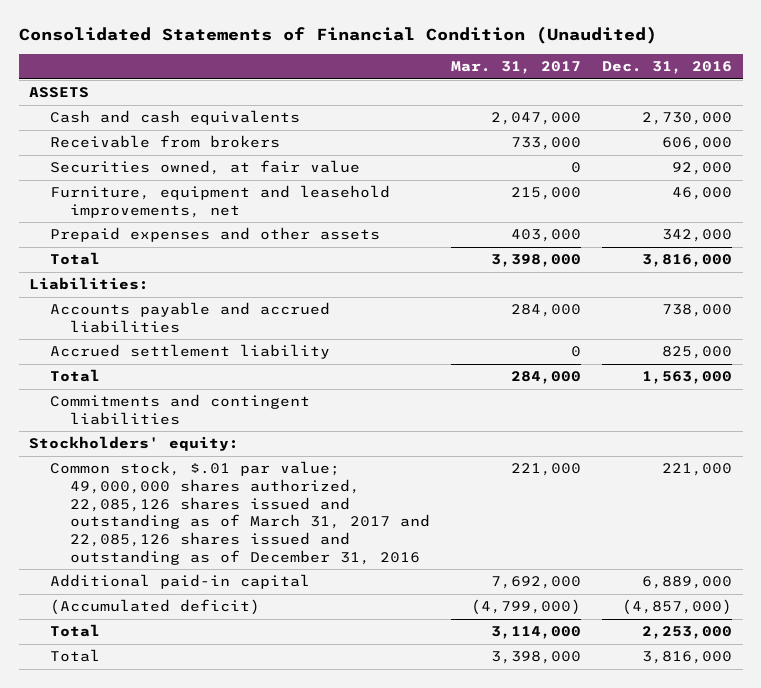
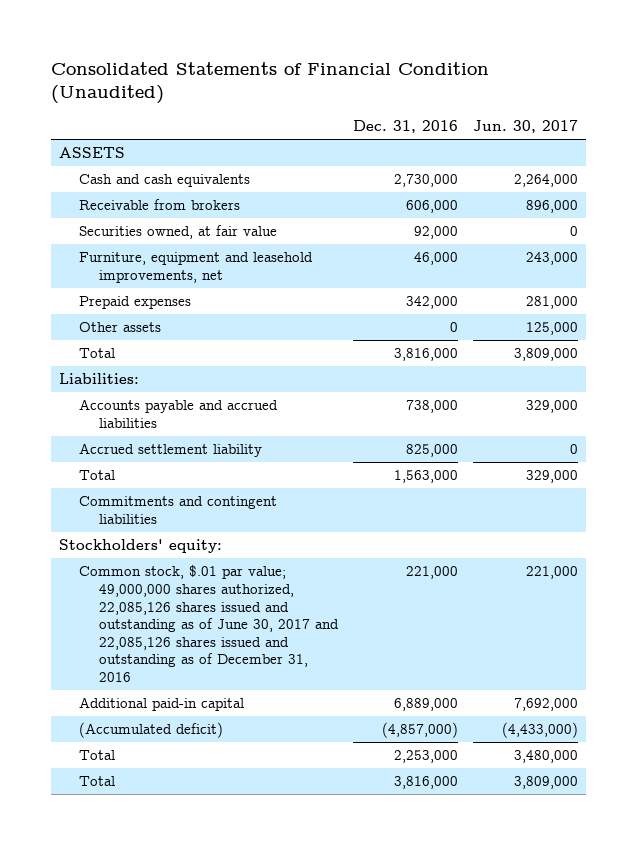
[451,61,582,75] Mar. 31, 2017 -> none
none -> [473,120,579,134] Jun. 30, 2017
[49,227,380,243] Prepaid expenses and other assets -> [78,296,191,310] Prepaid expenses
none -> [78,322,161,333] Other assets
[49,461,431,565] Common stock, $.01 par value; 49,000,000 shares authorized, 22,085,126 shares issued and outstanding as of March 31, 2017 and 22,085,126 shares issued and outstanding as of December 31, 2016 -> [78,565,339,682] Common stock, $.01 par value; 49,000,000 shares authorized, 22,085,126 shares issued and outstanding as of June 30, 2017 and 22,085,126 shares issued and outstanding as of December 31, 2016

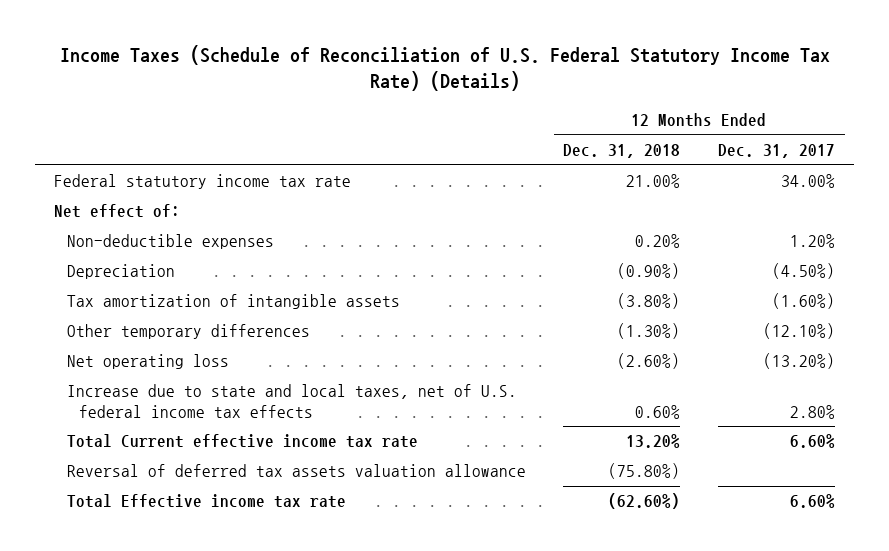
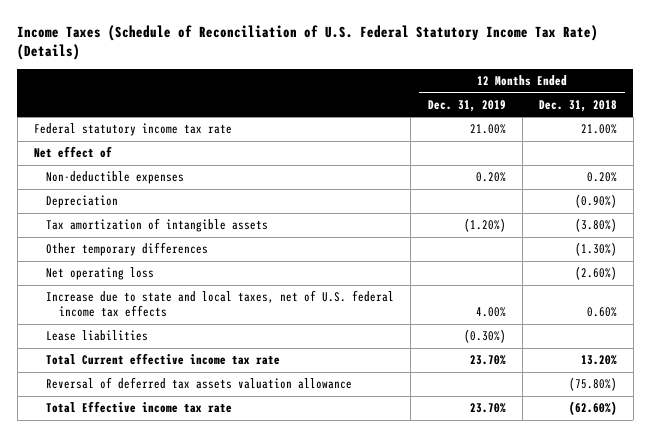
[718,143,836,158] Dec. 31, 2017 -> none
none -> [427,99,506,112] Dec. 31, 2019
[53,204,180,219] Net effect of: -> [33,146,112,159] Net effect of
none -> [46,330,149,342] Lease liabilities

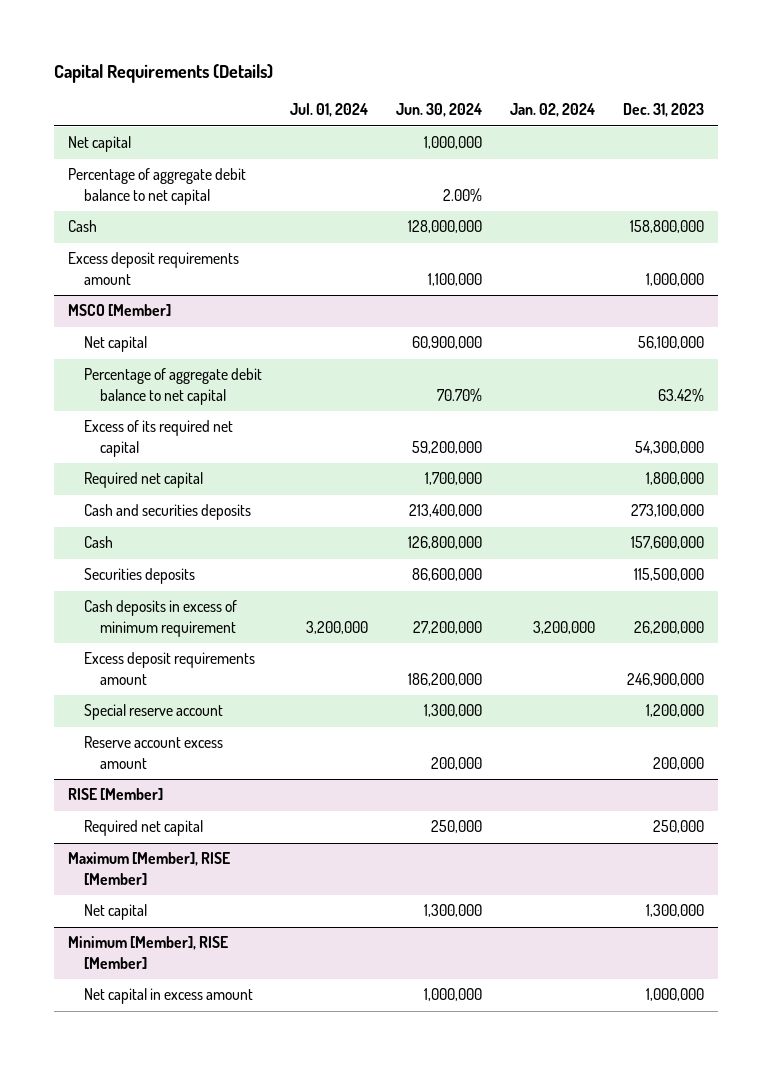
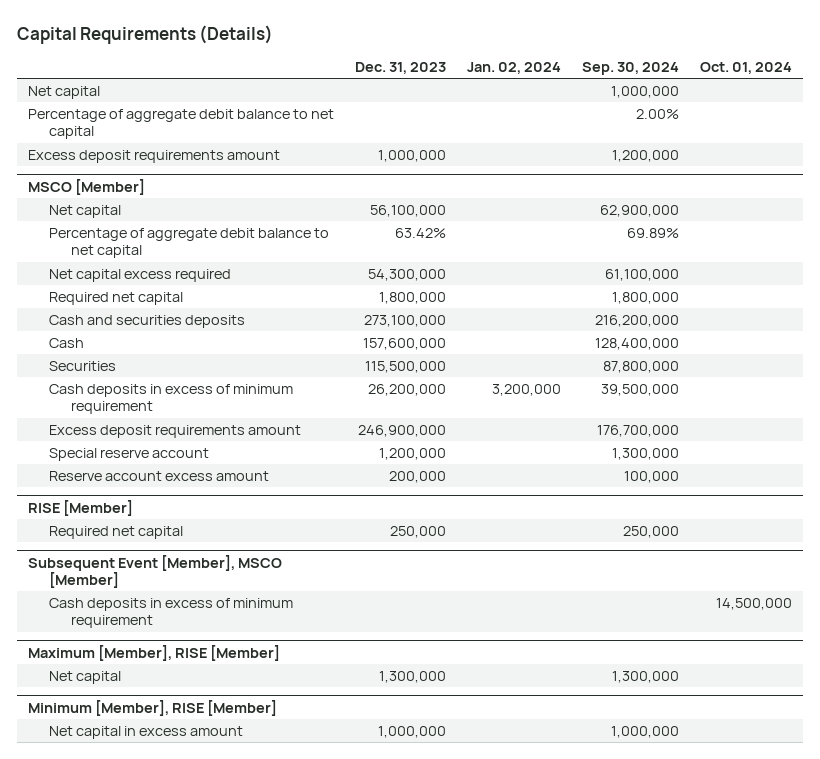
[290,103,369,118] Jul. 01, 2024 -> none
[396,103,483,118] Jun. 30, 2024 -> none
none -> [582,61,680,75] Sep. 30, 2024
none -> [700,61,793,74] Oct. 01, 2024
[68,220,98,233] Cash -> none
[83,420,233,457] Excess of its required net capital -> [49,269,232,283] Net capital excess required
[83,568,195,585] Securities deposits -> [49,361,117,372] Securities
none -> [28,554,283,588] Subsequent Event [Member], MSCO [Member]
none -> [49,598,294,629] Cash deposits in excess of minimum requirement

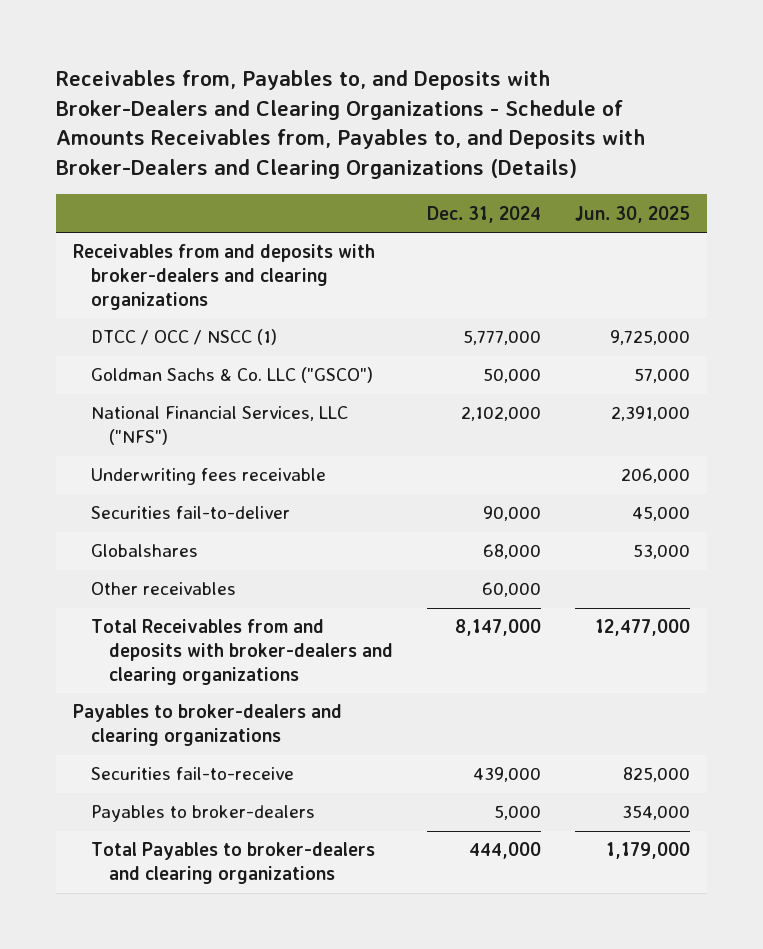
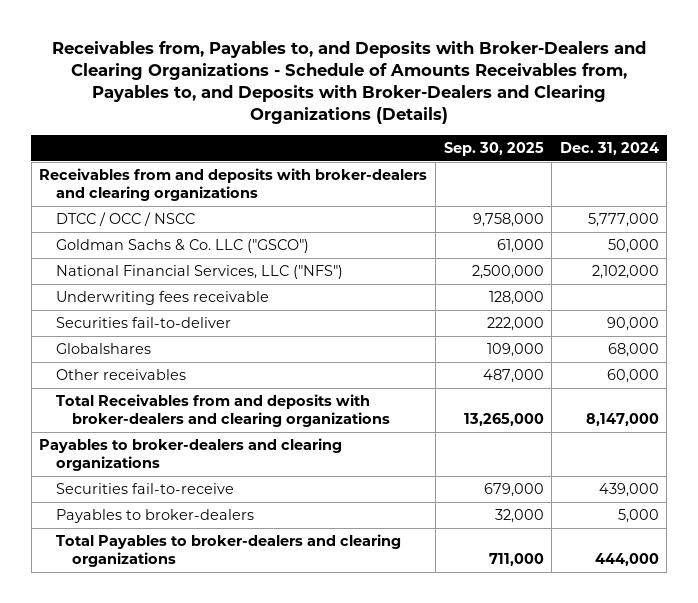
[575,205,691,223] Jun. 30, 2025 -> none
none -> [443,141,544,156] Sep. 30, 2025
[91,329,278,346] DTCC / OCC / NSCC (1) -> [55,211,195,226] DTCC / OCC / NSCC

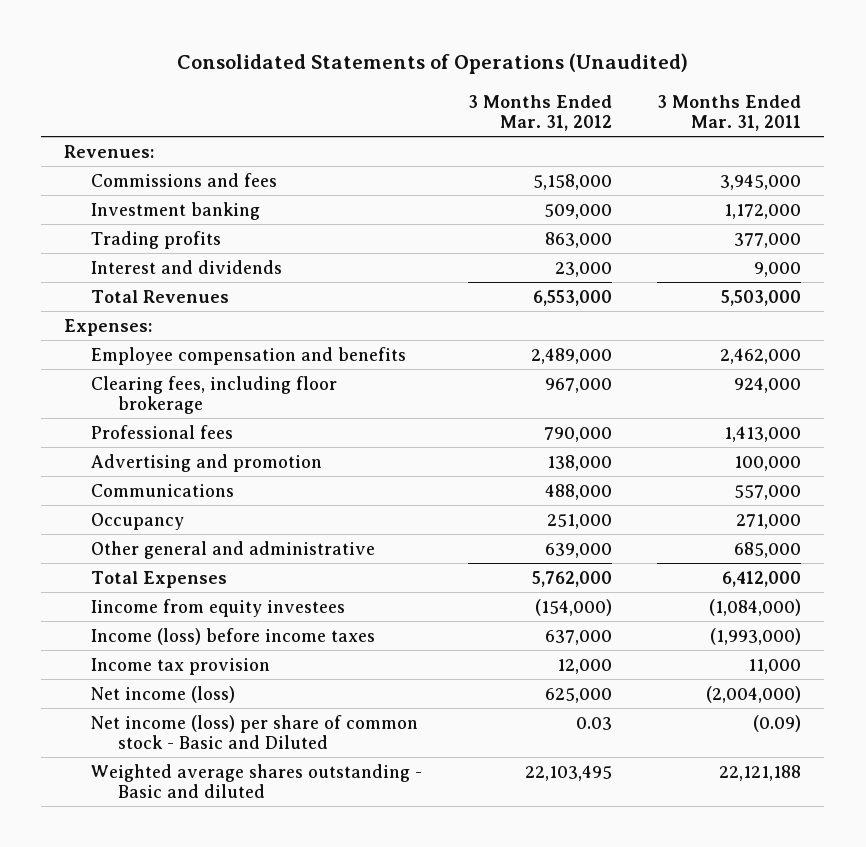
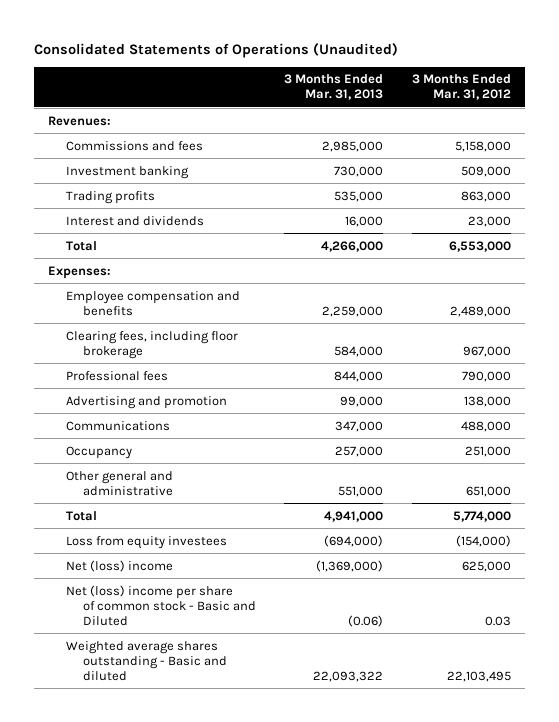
[657,94,802,132] 3 Months Ended Mar. 31, 2011 -> none
none -> [284,74,384,101] 3 Months Ended Mar. 31, 2013
[91,289,230,303] Total Revenues -> [65,240,97,251] Total
[91,627,376,645] Income (loss) before income taxes -> none
[91,657,271,675] Income tax provision -> none
[544,542,612,558] 639,000 -> [466,485,512,497] 651,000
[91,570,228,588] Total Expenses -> [65,510,97,521] Total
[531,570,612,587] 5,762,000 -> [453,510,512,522] 5,774,000
[91,598,346,617] Iincome from equity investees -> [65,535,227,549] Loss from equity investees
[91,685,236,703] Net income (loss) -> [65,559,173,572] Net (loss) income
[91,714,419,750] Net income (loss) per share of common stock - Basic and Diluted -> [65,584,256,626] Net (loss) income per share of common stock - Basic and Diluted

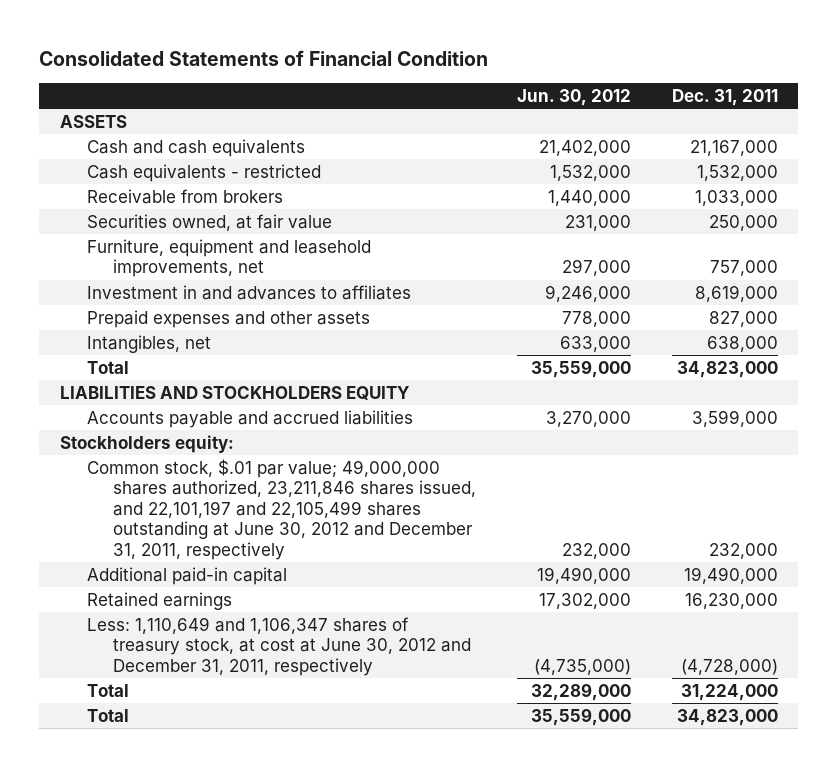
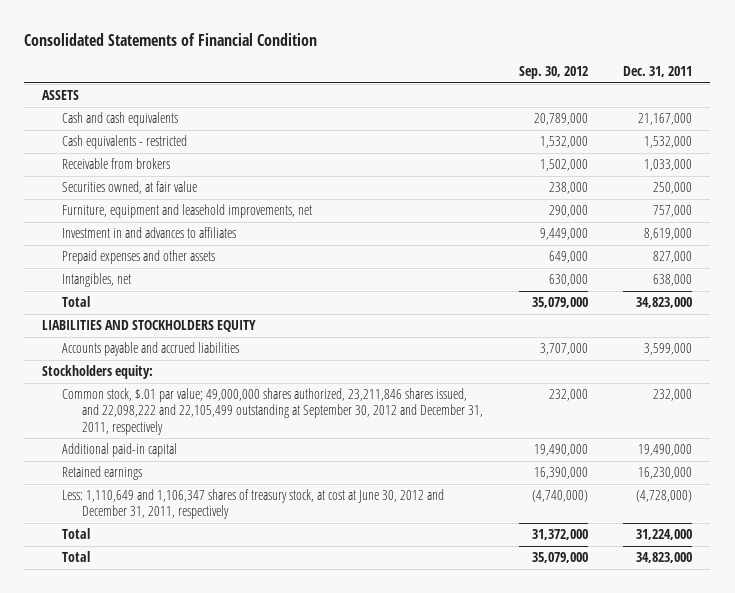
[517,88,632,106] Jun. 30, 2012 -> none
none -> [518,66,588,80] Sep. 30, 2012
[86,458,477,560] Common stock, $.01 par value; 49,000,000 shares authorized, 23,211,846 shares issued, and 22,101,197 and 22,105,499 shares outstanding at June 30, 2012 and December 31, 2011, respectively -> [62,388,484,435] Common stock, $.01 par value; 49,000,000 shares authorized, 23,211,846 shares issued, and 22,098,222 and 22,105,499 outstanding at September 30, 2012 and December 31, 2011, respectively

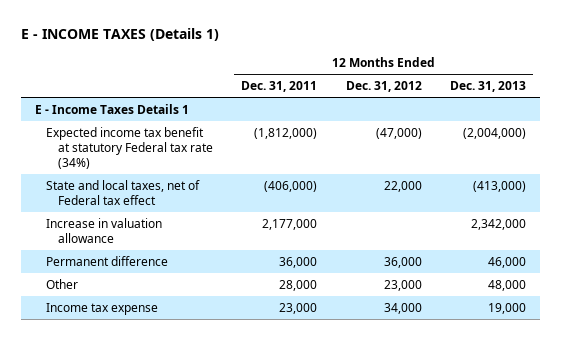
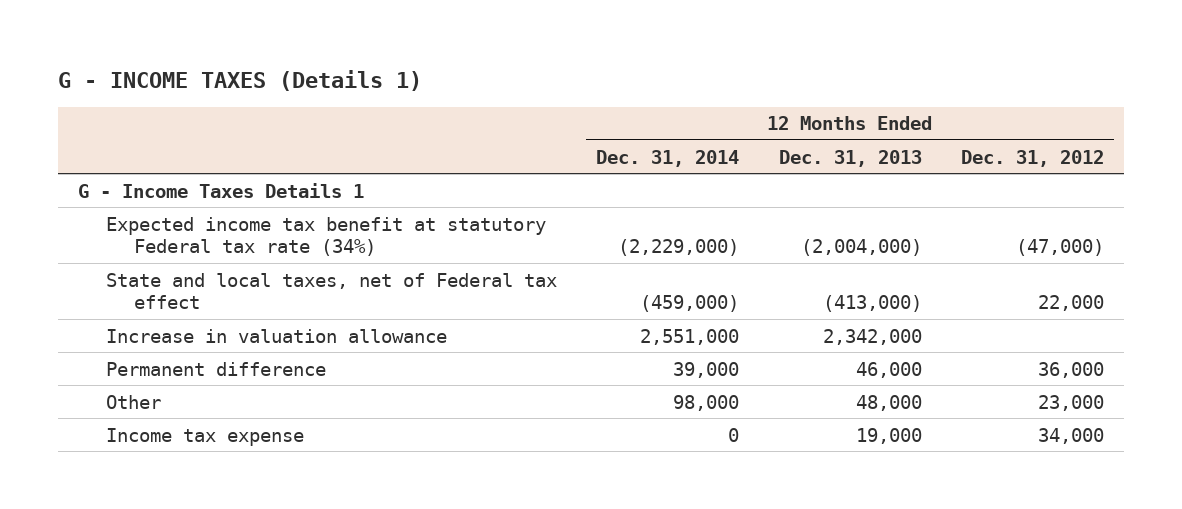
[20,28,219,42] E - INCOME TAXES (Details 1) -> [58,69,423,91] G - INCOME TAXES (Details 1)
[241,80,318,92] Dec. 31, 2011 -> none
none -> [596,149,740,167] Dec. 31, 2014
[34,103,189,114] E - Income Taxes Details 1 -> [77,182,364,198] G - Income Taxes Details 1

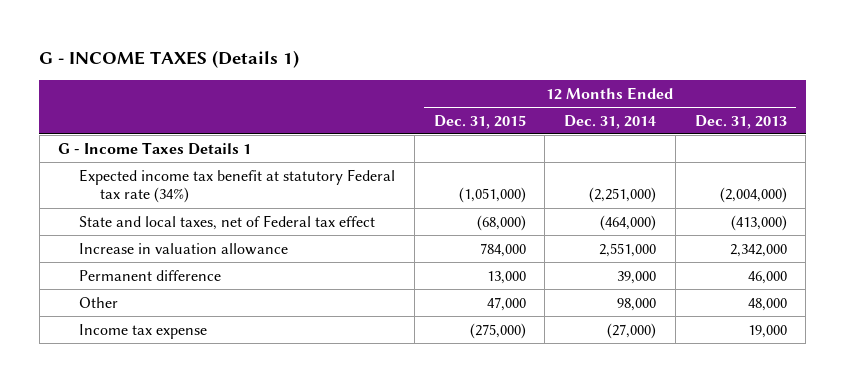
[960,149,1104,167] Dec. 31, 2012 -> none
none -> [433,114,526,129] Dec. 31, 2015
[618,239,740,257] (2,229,000) -> [589,187,657,204] (2,251,000)
[640,295,740,313] (459,000) -> [600,214,657,231] (464,000)
[728,427,740,442] 0 -> [607,322,657,339] (27,000)

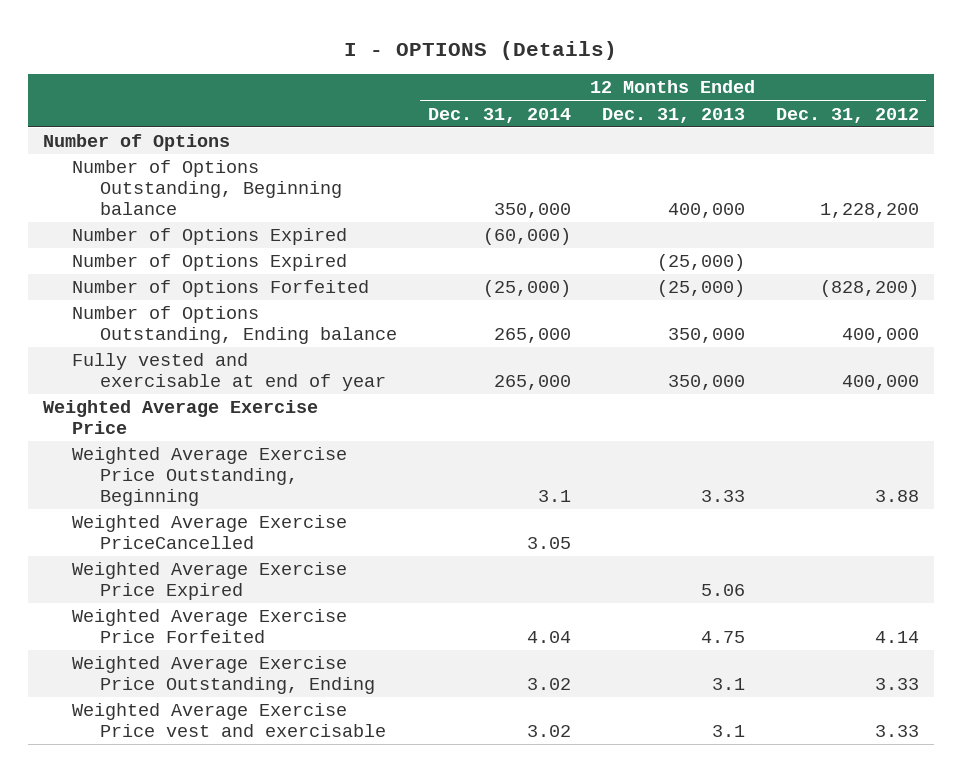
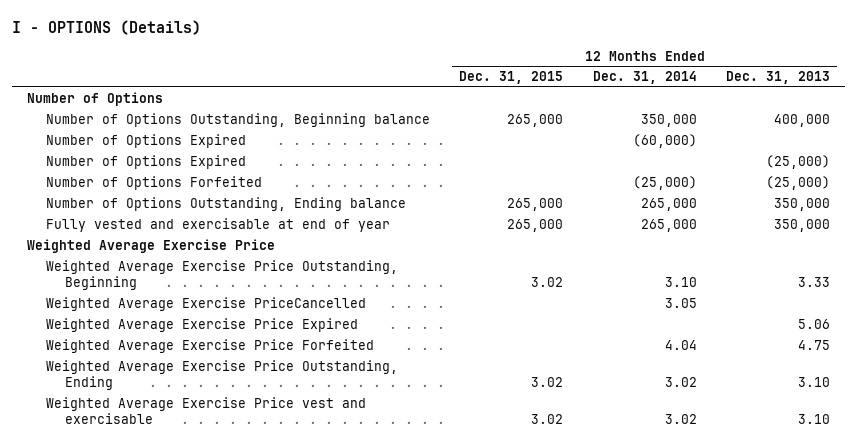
[775,107,919,123] Dec. 31, 2012 -> none
none -> [459,71,564,85] Dec. 31, 2015
[537,490,571,503] 3.1 -> [664,277,697,288] 3.10
[711,678,745,691] 3.1 -> [797,377,830,388] 3.10
[711,725,745,738] 3.1 -> [797,414,830,425] 3.10

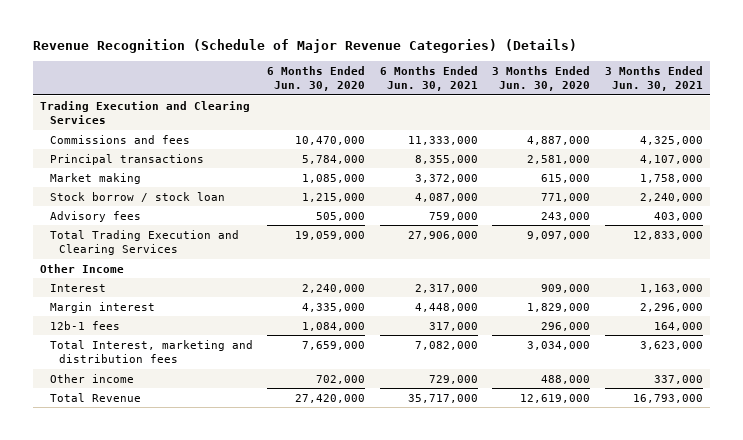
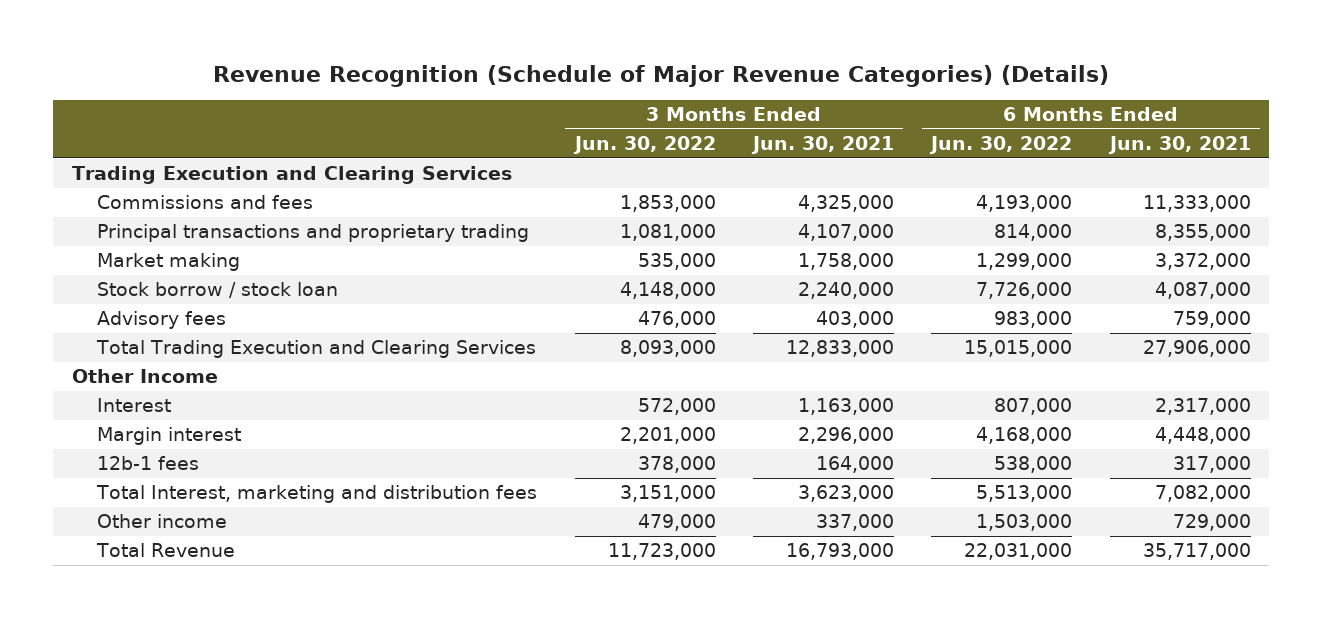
[267,66,366,92] 6 Months Ended Jun. 30, 2020 -> none
[492,66,591,92] 3 Months Ended Jun. 30, 2020 -> none
none -> [572,136,716,155] Jun. 30, 2022
none -> [929,136,1073,155] Jun. 30, 2022
[49,153,204,165] Principal transactions -> [97,224,530,243] Principal transactions and proprietary trading

